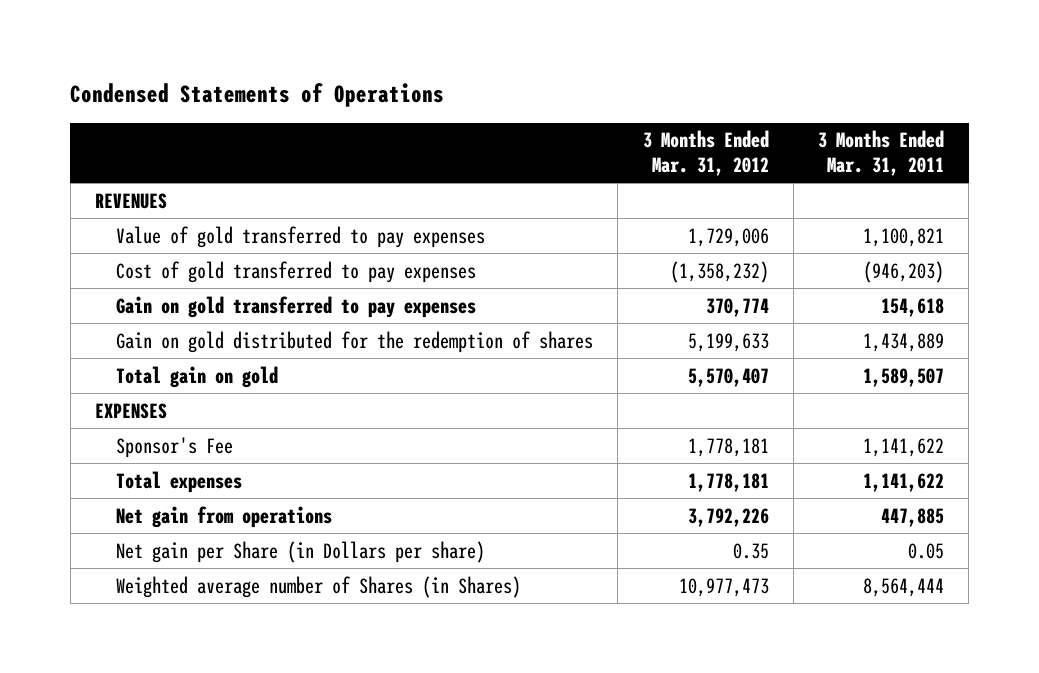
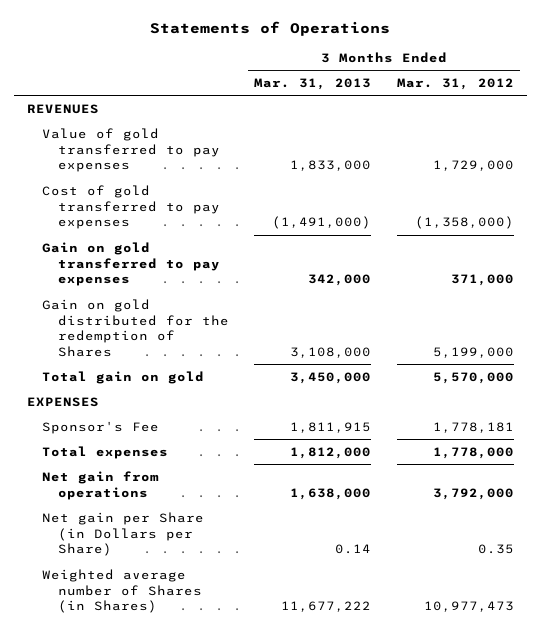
[70,83,445,108] Condensed Statements of Operations -> [150,20,391,36] Statements of Operations
[818,130,945,176] 3 Months Ended Mar. 31, 2011 -> none
none -> [254,78,372,91] Mar. 31, 2013
[687,227,769,247] 1,729,006 -> [432,160,514,172] 1,729,000
[669,260,769,283] (1,358,232) -> [414,216,514,230] (1,358,000)
[705,297,769,317] 370,774 -> [450,274,514,287] 371,000
[116,330,594,353] Gain on gold distributed for the redemption of shares -> [42,298,229,357] Gain on gold distributed for the redemption of Shares
[687,332,769,352] 5,199,633 -> [432,346,514,358] 5,199,000
[687,367,769,387] 5,570,407 -> [432,371,514,384] 5,570,000
[687,472,769,492] 1,778,181 -> [432,446,514,459] 1,778,000
[687,507,769,527] 3,792,226 -> [432,487,514,500] 3,792,000
[116,540,486,563] Net gain per Share (in Dollars per share) -> [42,511,205,557] Net gain per Share (in Dollars per Share)

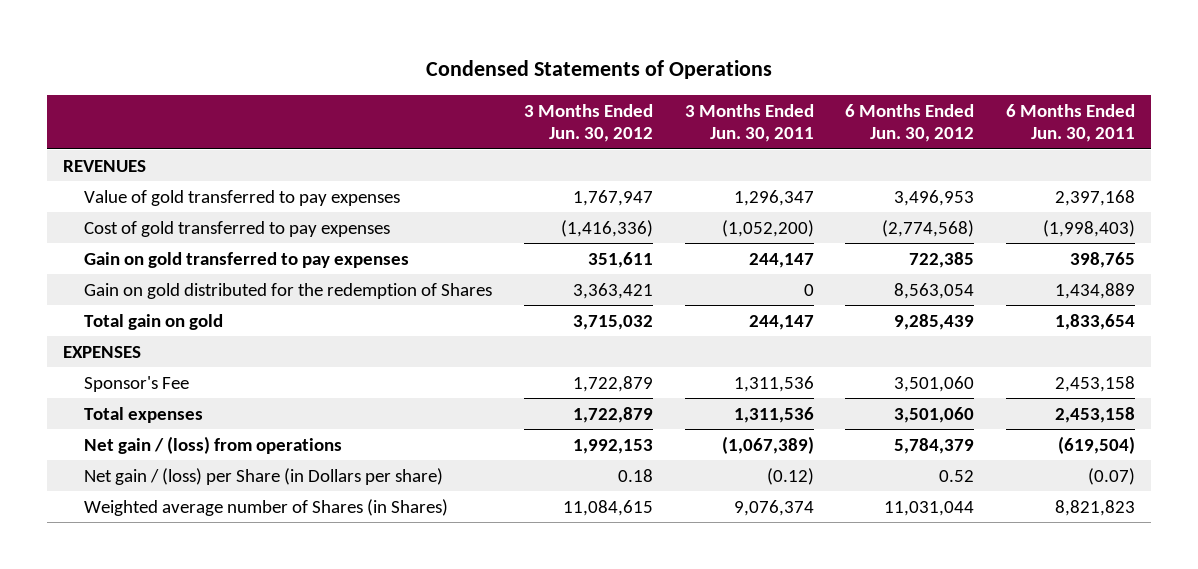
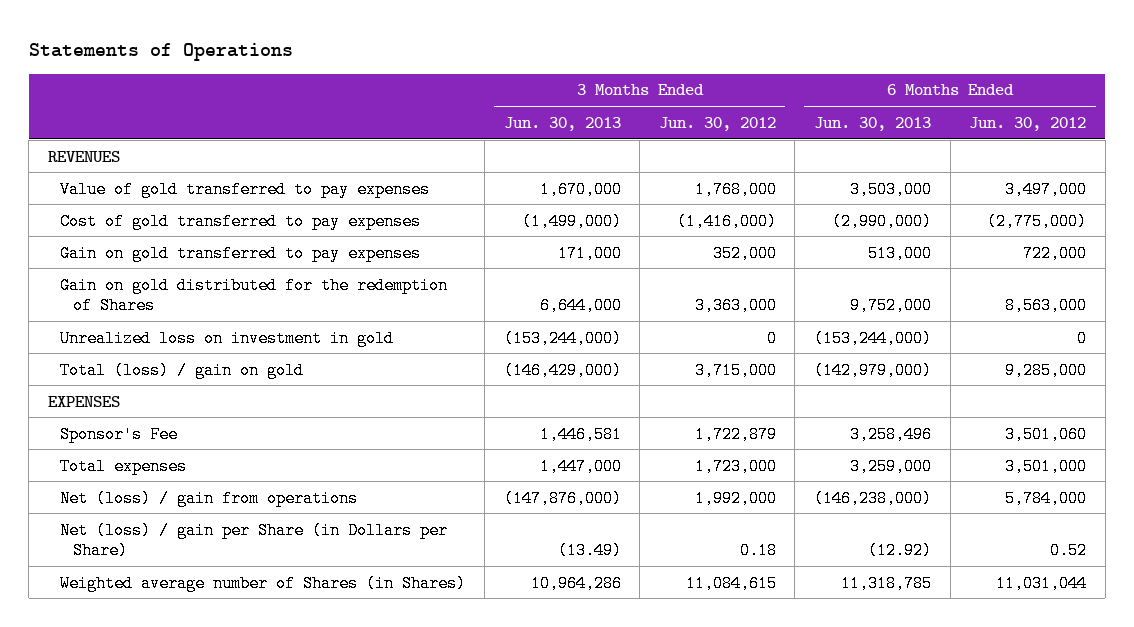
[425,60,772,80] Condensed Statements of Operations -> [28,43,293,62] Statements of Operations
[684,103,814,143] 3 Months Ended Jun. 30, 2011 -> none
[1005,103,1135,143] 6 Months Ended Jun. 30, 2011 -> none
none -> [503,116,621,131] Jun. 30, 2013
none -> [813,116,931,131] Jun. 30, 2013
[573,189,654,206] 1,767,947 -> [694,180,777,198] 1,768,000
[894,189,975,206] 3,496,953 -> [1005,180,1088,198] 3,497,000
[561,219,654,237] (1,416,336) -> [676,212,777,230] (1,416,000)
[882,219,975,237] (2,774,568) -> [987,212,1088,230] (2,775,000)
[588,251,654,268] 351,611 -> [712,244,777,262] 352,000
[909,251,975,268] 722,385 -> [1023,244,1088,262] 722,000
[573,282,654,299] 3,363,421 -> [694,297,777,315] 3,363,000
[894,282,975,299] 8,563,054 -> [1005,297,1088,315] 8,563,000
none -> [60,329,395,347] Unrealized loss on investment in gold
[84,313,224,330] Total gain on gold -> [60,361,305,379] Total (loss) / gain on gold
[573,314,654,330] 3,715,032 -> [694,361,777,379] 3,715,000
[894,313,975,330] 9,285,439 -> [1005,361,1088,379] 9,285,000
[573,406,654,423] 1,722,879 -> [694,457,777,475] 1,723,000
[894,406,975,423] 3,501,060 -> [1005,457,1088,475] 3,501,000
[84,435,343,454] Net gain / (loss) from operations -> [60,489,359,507] Net (loss) / gain from operations
[573,438,654,454] 1,992,153 -> [694,489,777,507] 1,992,000
[894,437,975,454] 5,784,379 -> [1005,489,1088,507] 5,784,000
[84,467,444,485] Net gain / (loss) per Share (in Dollars per share) -> [60,521,449,560] Net (loss) / gain per Share (in Dollars per Share)

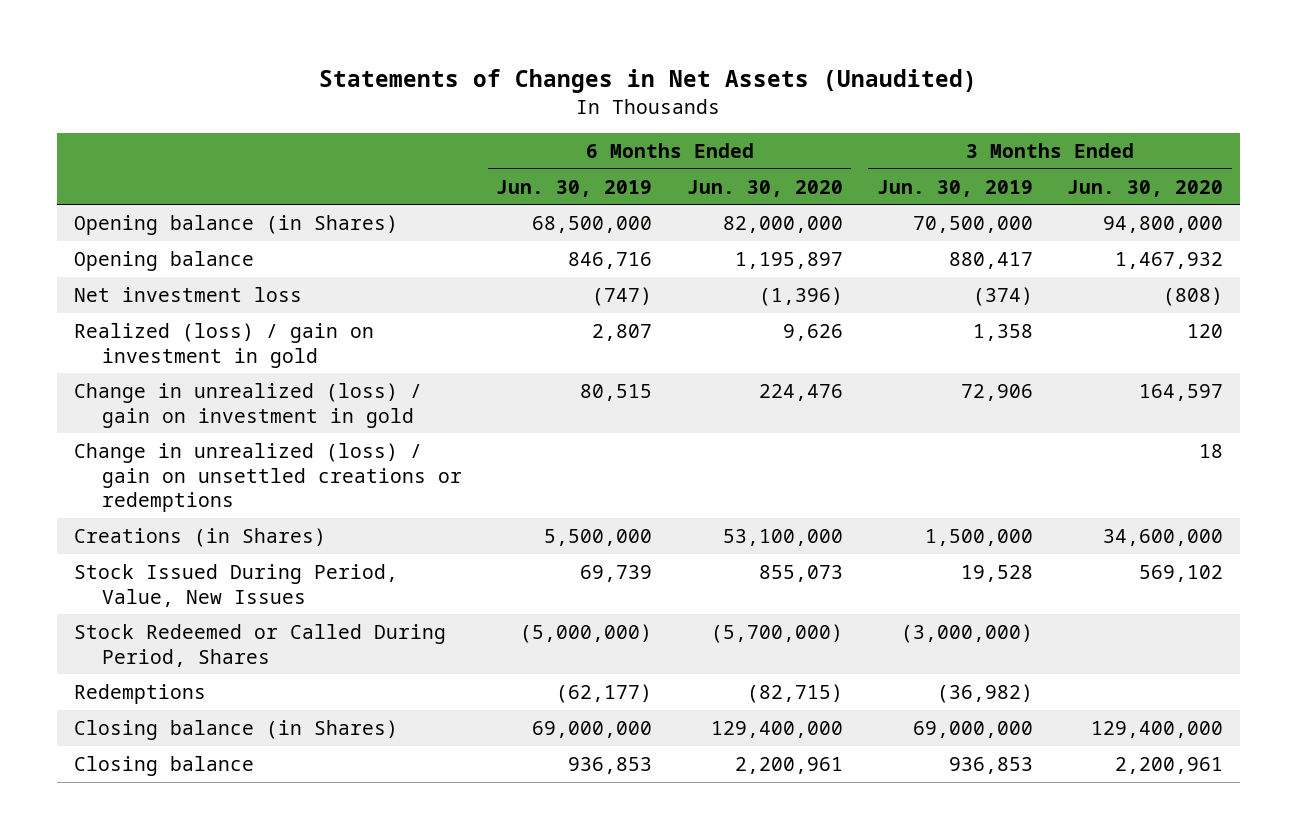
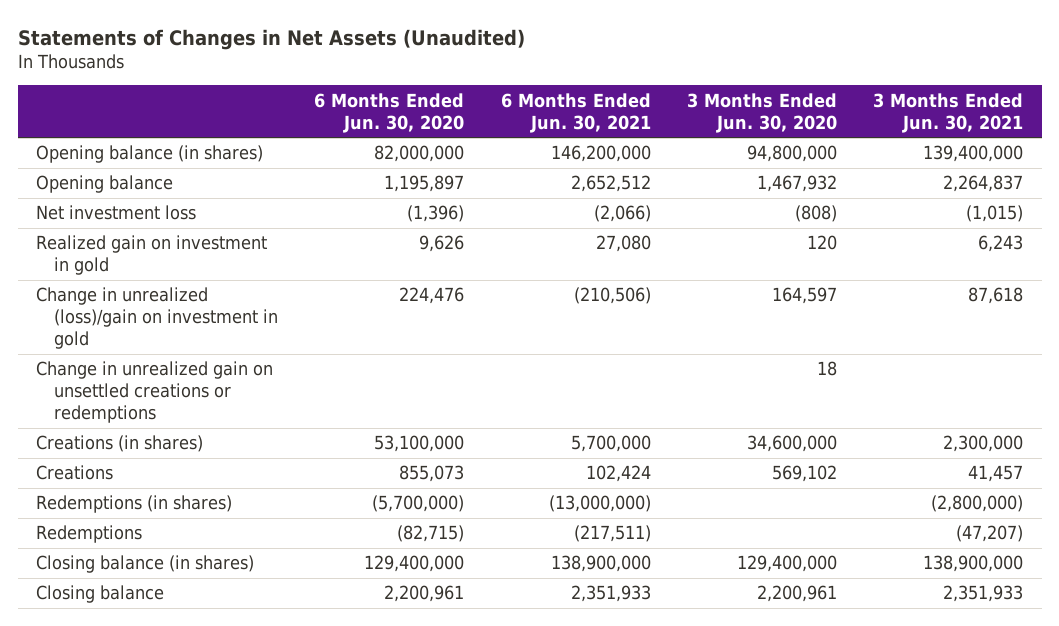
[496,179,653,197] Jun. 30, 2019 -> none
[876,179,1033,197] Jun. 30, 2019 -> none
none -> [500,92,651,133] 6 Months Ended Jun. 30, 2021
none -> [873,92,1024,133] 3 Months Ended Jun. 30, 2021
[73,214,398,235] Opening balance (in Shares) -> [35,145,263,164] Opening balance (in shares)
[73,322,374,368] Realized (loss) / gain on investment in gold -> [35,235,267,276] Realized gain on investment in gold
[73,382,422,428] Change in unrealized (loss) / gain on investment in gold -> [35,287,278,350] Change in unrealized (loss)/gain on investment in gold
[73,442,463,513] Change in unrealized (loss) / gain on unsettled creations or redemptions -> [35,361,273,424] Change in unrealized gain on unsettled creations or redemptions
[73,527,326,547] Creations (in Shares) -> [35,435,203,453] Creations (in shares)
[73,563,398,607] Stock Issued During Period, Value, New Issues -> [35,465,113,481] Creations
[73,623,446,667] Stock Redeemed or Called During Period, Shares -> [35,495,232,514] Redemptions (in shares)
[73,719,398,740] Closing balance (in Shares) -> [35,555,254,574] Closing balance (in shares)

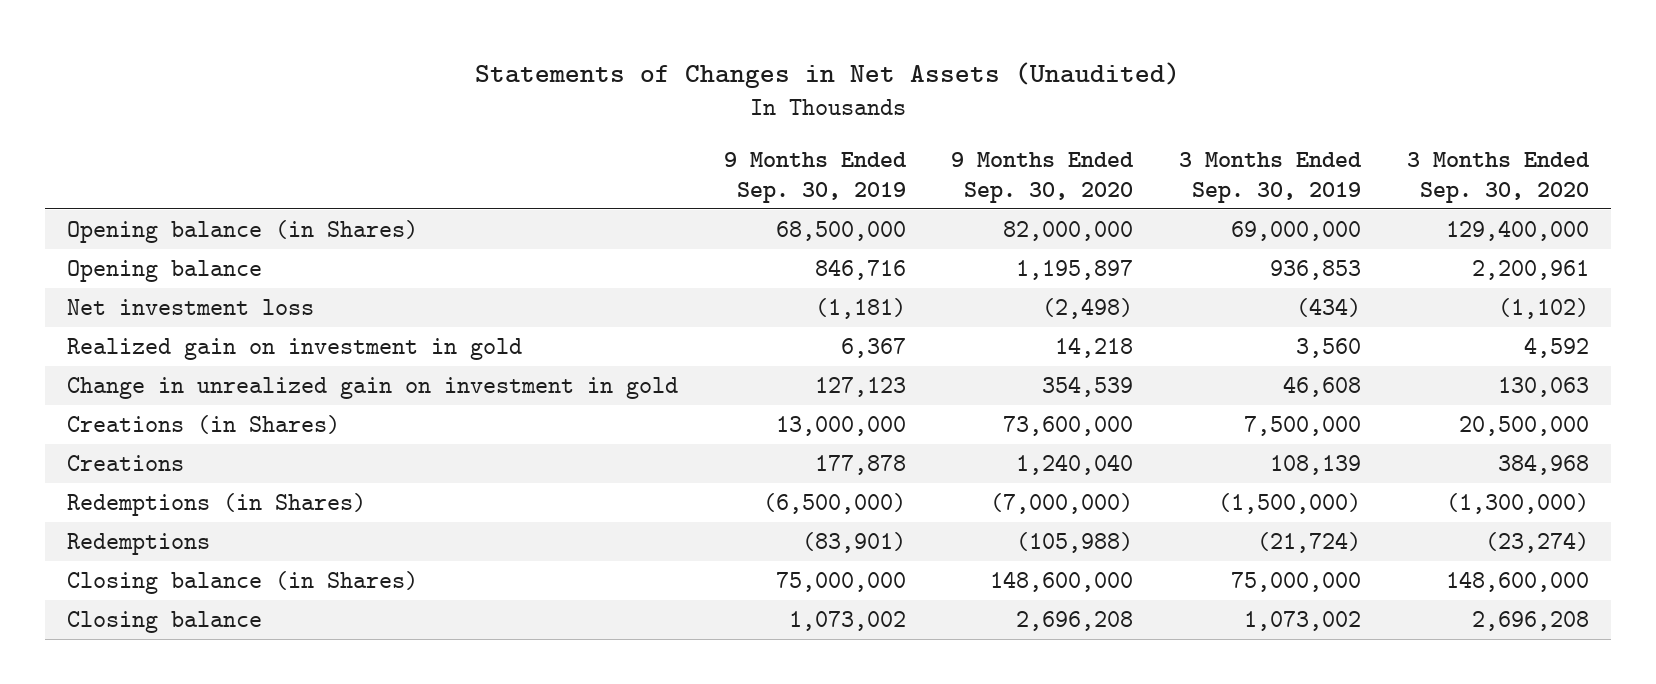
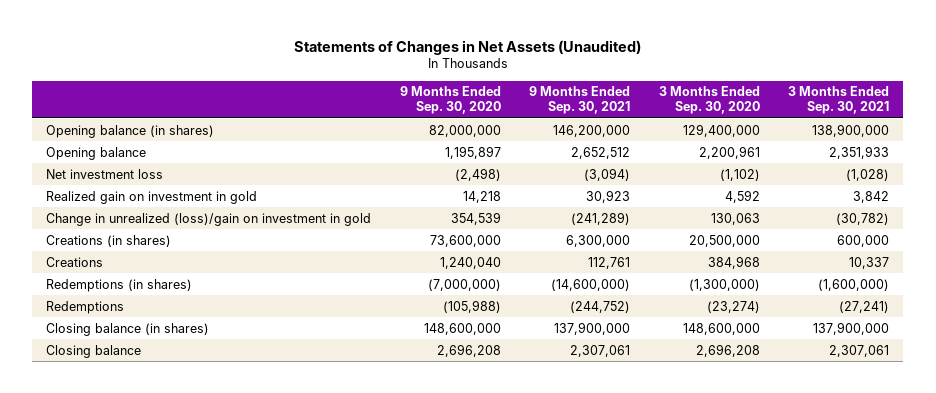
[723,151,907,203] 9 Months Ended Sep. 30, 2019 -> none
[1179,151,1363,203] 3 Months Ended Sep. 30, 2019 -> none
none -> [529,86,631,115] 9 Months Ended Sep. 30, 2021
none -> [788,86,890,115] 3 Months Ended Sep. 30, 2021
[67,219,419,243] Opening balance (in Shares) -> [46,124,215,138] Opening balance (in shares)
[67,376,679,399] Change in unrealized gain on investment in gold -> [46,212,372,226] Change in unrealized (loss)/gain on investment in gold
[67,414,341,434] Creations (in Shares) -> [46,234,172,247] Creations (in shares)
[67,492,367,516] Redemptions (in Shares) -> [46,278,193,292] Redemptions (in shares)
[67,570,419,594] Closing balance (in Shares) -> [46,322,210,336] Closing balance (in shares)

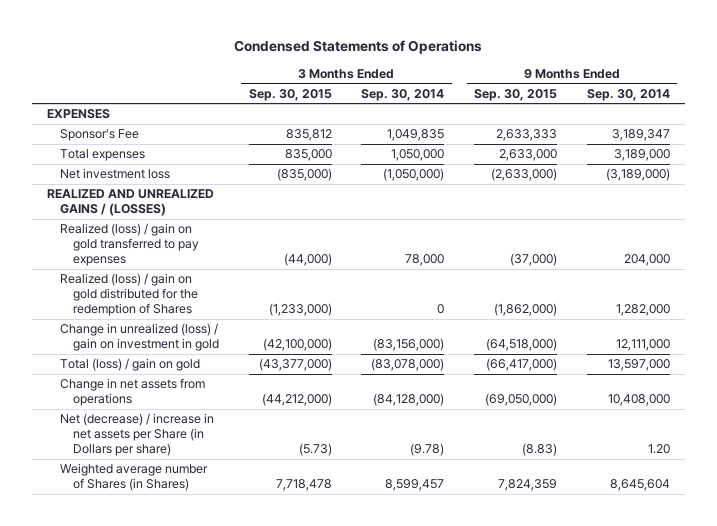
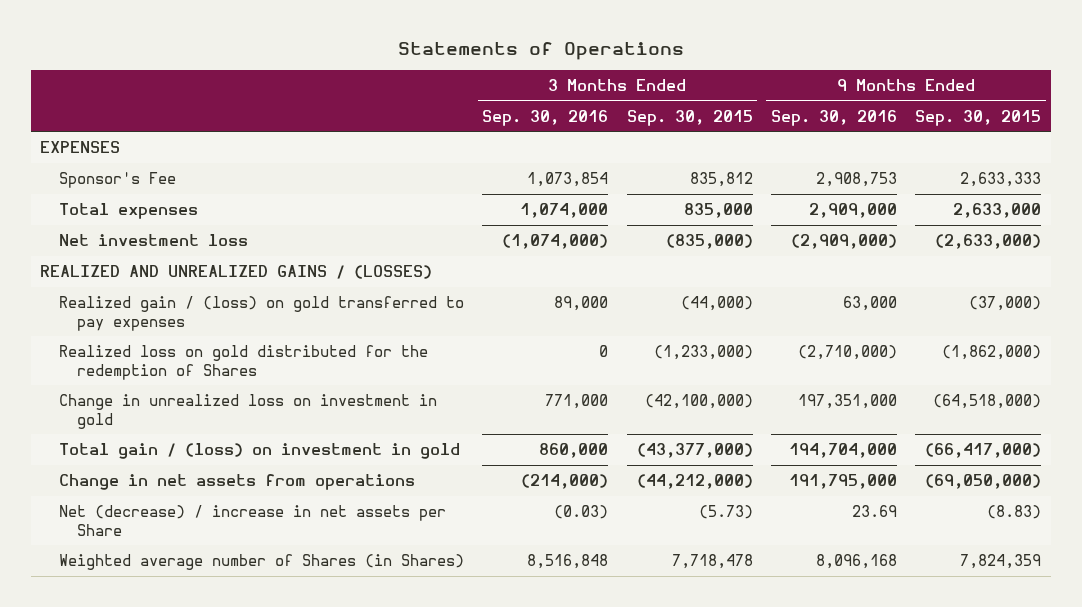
[234,40,483,55] Condensed Statements of Operations -> [397,41,684,60] Statements of Operations
[361,88,445,101] Sep. 30, 2014 -> none
[586,88,670,101] Sep. 30, 2014 -> none
none -> [482,109,609,126] Sep. 30, 2016
none -> [770,109,897,126] Sep. 30, 2016
[60,223,199,267] Realized (loss) / gain on gold transferred to pay expenses -> [58,296,464,331] Realized gain / (loss) on gold transferred to pay expenses
[60,273,198,317] Realized (loss) / gain on gold distributed for the redemption of Shares -> [58,345,428,380] Realized loss on gold distributed for the redemption of Shares
[60,323,219,352] Change in unrealized (loss) / gain on investment in gold -> [58,394,437,429] Change in unrealized loss on investment in gold
[60,358,201,372] Total (loss) / gain on gold -> [58,443,460,460] Total gain / (loss) on investment in gold
[60,413,215,457] Net (decrease) / increase in net assets per Share (in Dollars per share) -> [58,505,446,536] Net (decrease) / increase in net assets per Share

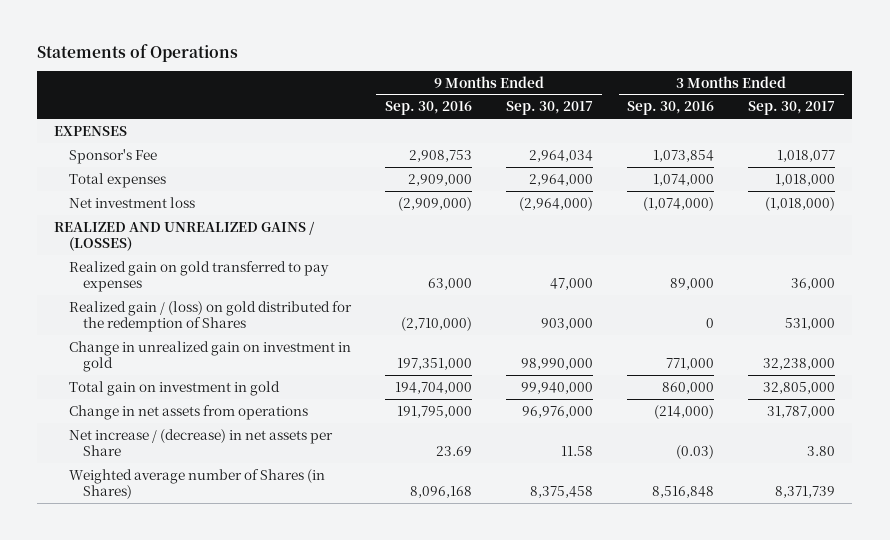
[626,109,753,126] Sep. 30, 2015 -> none
[915,109,1042,126] Sep. 30, 2015 -> none
none -> [505,101,593,116] Sep. 30, 2017
none -> [748,101,836,116] Sep. 30, 2017
[58,296,464,331] Realized gain / (loss) on gold transferred to pay expenses -> [68,260,329,292] Realized gain on gold transferred to pay expenses
[58,345,428,380] Realized loss on gold distributed for the redemption of Shares -> [68,300,352,332] Realized gain / (loss) on gold distributed for the redemption of Shares
[58,394,437,429] Change in unrealized loss on investment in gold -> [68,340,351,372] Change in unrealized gain on investment in gold
[58,443,460,460] Total gain / (loss) on investment in gold -> [68,380,280,396] Total gain on investment in gold
[58,505,446,536] Net (decrease) / increase in net assets per Share -> [68,428,333,456] Net increase / (decrease) in net assets per Share

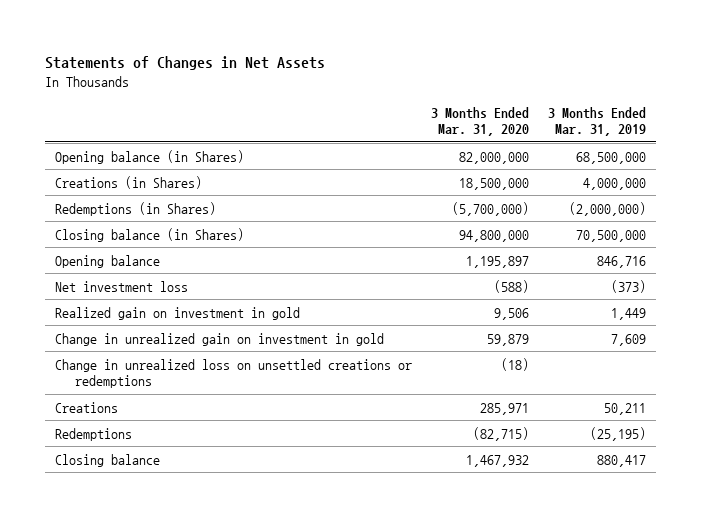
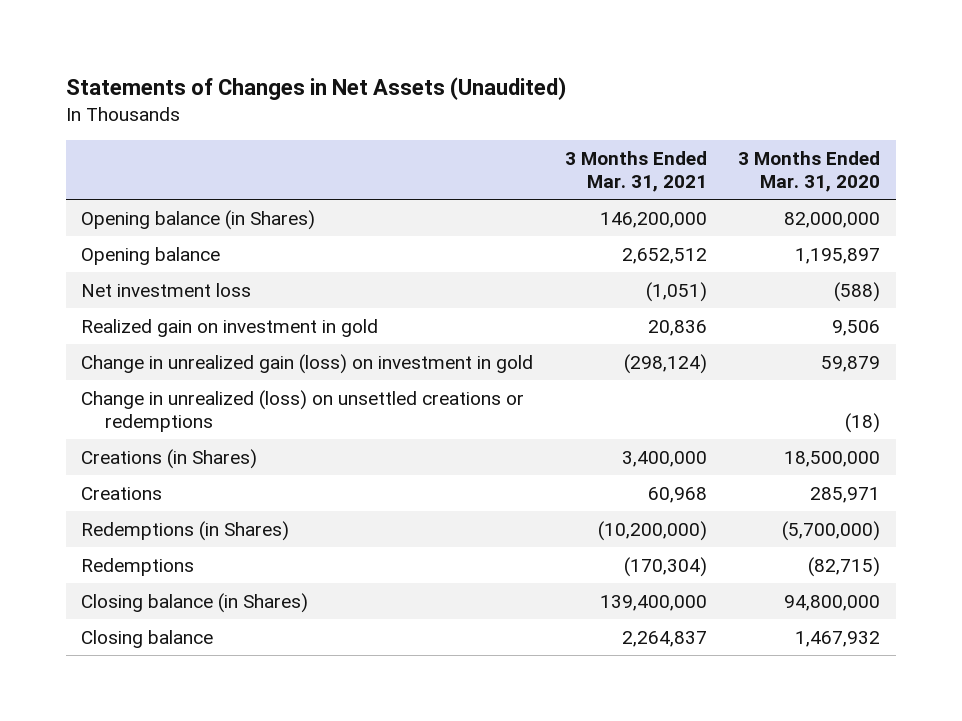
[45,55,326,70] Statements of Changes in Net Assets -> [65,77,566,101] Statements of Changes in Net Assets (Unaudited)
[548,106,647,137] 3 Months Ended Mar. 31, 2019 -> none
none -> [564,151,707,193] 3 Months Ended Mar. 31, 2021
[54,332,384,346] Change in unrealized gain on investment in gold -> [81,353,534,374] Change in unrealized gain (loss) on investment in gold
[54,358,412,388] Change in unrealized loss on unsettled creations or redemptions -> [81,389,525,432] Change in unrealized (loss) on unsettled creations or redemptions
[54,175,202,189] Creations (in Shares) -> [81,448,258,469] Creations (in Shares)
[54,201,216,216] Redemptions (in Shares) -> [81,520,290,541] Redemptions (in Shares)
[54,227,244,242] Closing balance (in Shares) -> [81,592,309,613] Closing balance (in Shares)

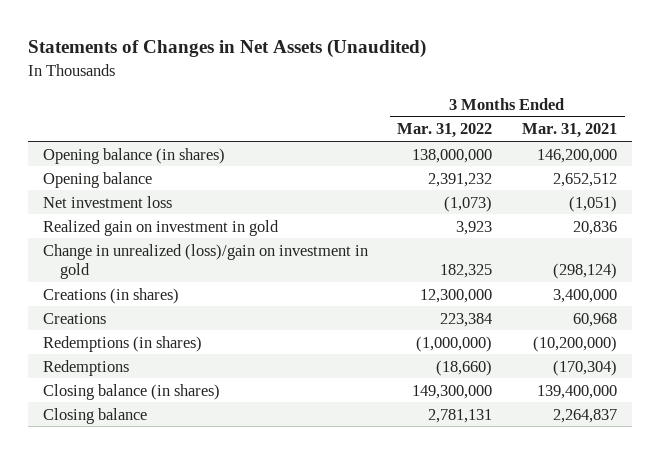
[738,151,881,193] 3 Months Ended Mar. 31, 2020 -> none
none -> [397,123,493,139] Mar. 31, 2022
[81,209,316,230] Opening balance (in Shares) -> [42,147,225,164] Opening balance (in shares)
[81,389,525,432] Change in unrealized (loss) on unsettled creations or redemptions -> none
[81,353,534,374] Change in unrealized gain (loss) on investment in gold -> [42,243,368,280] Change in unrealized (loss)/gain on investment in gold
[81,448,258,469] Creations (in Shares) -> [42,287,179,304] Creations (in shares)
[81,520,290,541] Redemptions (in Shares) -> [42,335,202,352] Redemptions (in shares)
[81,592,309,613] Closing balance (in Shares) -> [42,383,220,400] Closing balance (in shares)

